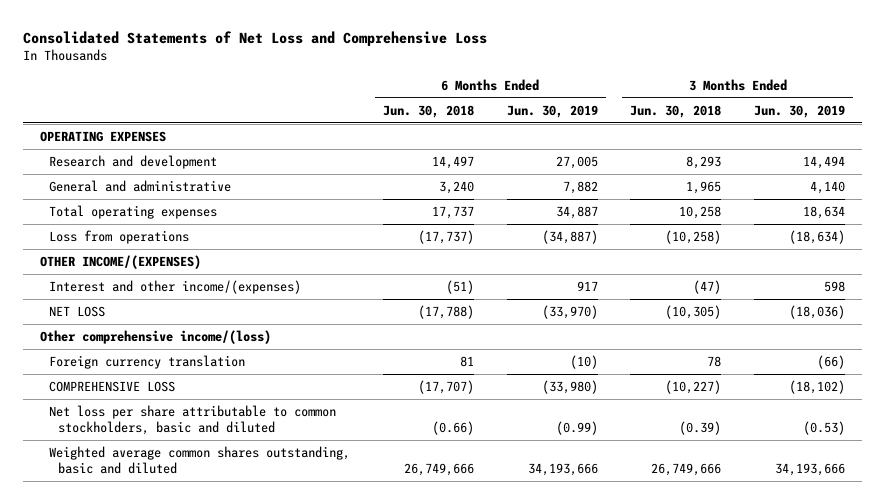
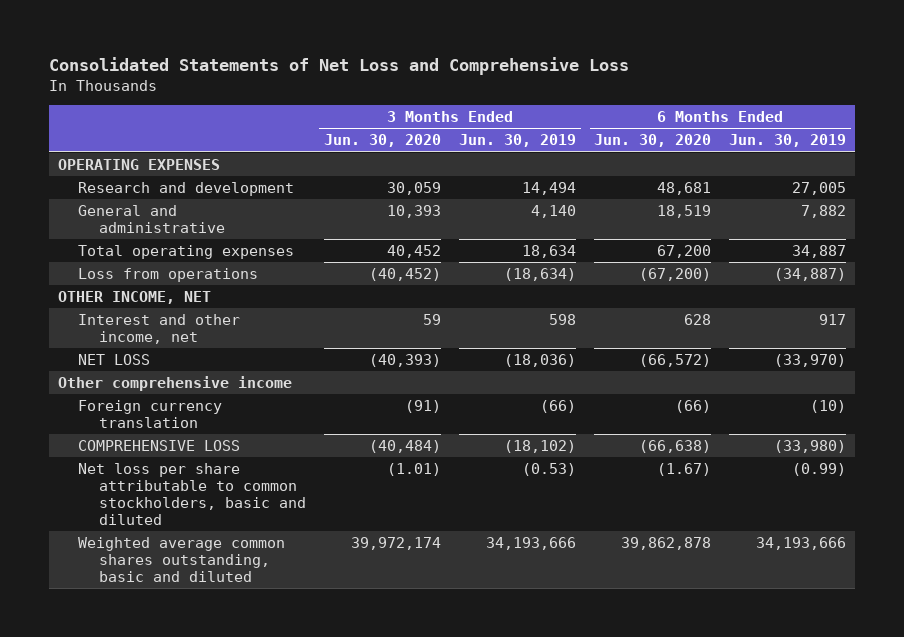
[382,104,474,118] Jun. 30, 2018 -> none
[630,104,722,118] Jun. 30, 2018 -> none
none -> [324,134,442,148] Jun. 30, 2020
none -> [594,134,712,148] Jun. 30, 2020
[39,254,201,269] OTHER INCOME/(EXPENSES) -> [57,290,211,304] OTHER INCOME, NET
[49,279,302,294] Interest and other income/(expenses) -> [78,313,241,344] Interest and other income, net
[39,329,271,344] Other comprehensive income/(loss) -> [57,375,292,391] Other comprehensive income

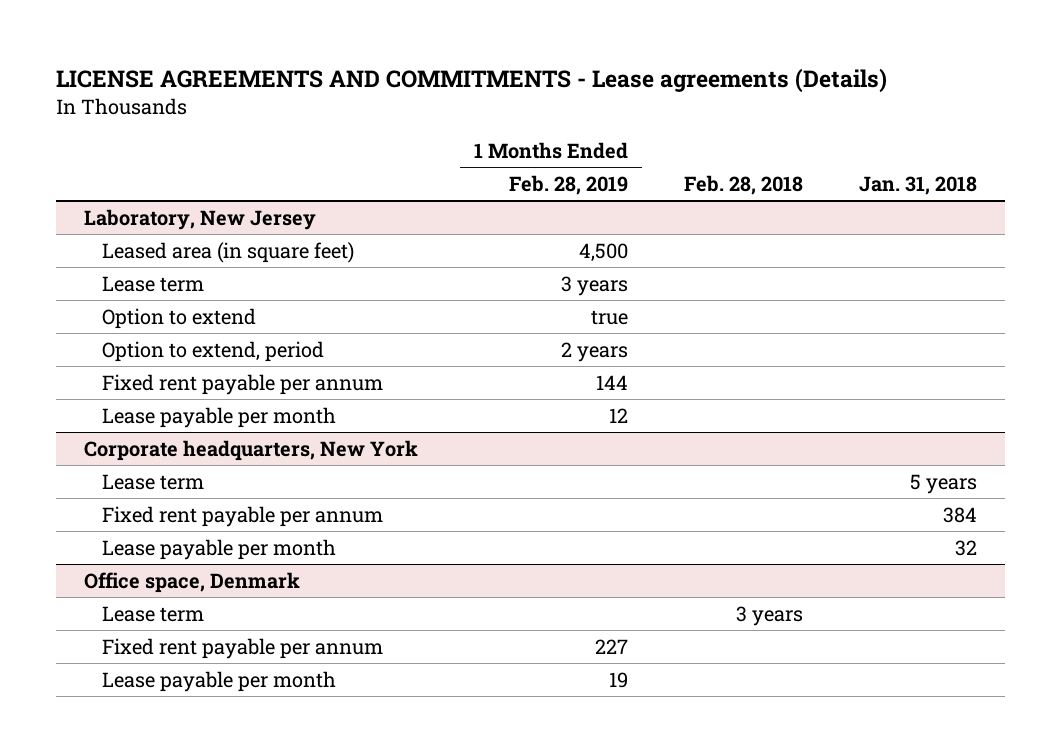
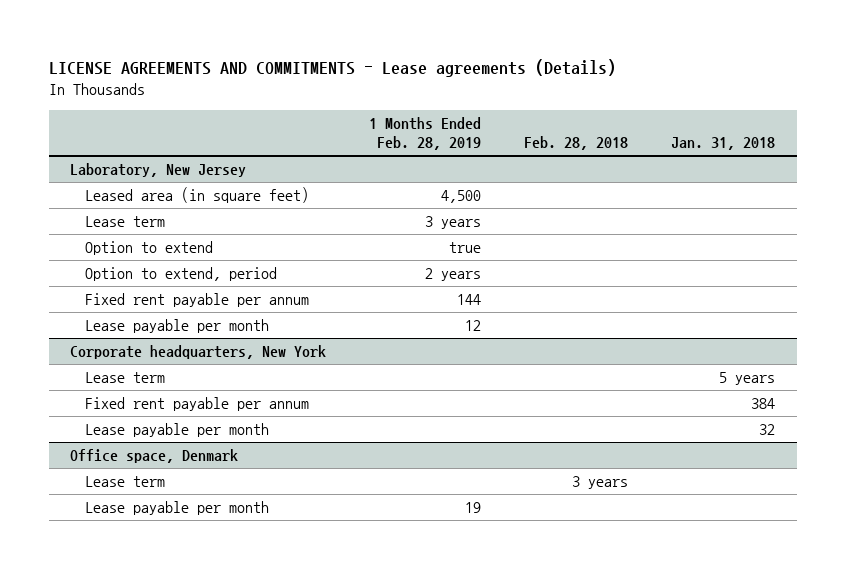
[101,637,383,659] Fixed rent payable per annum -> none

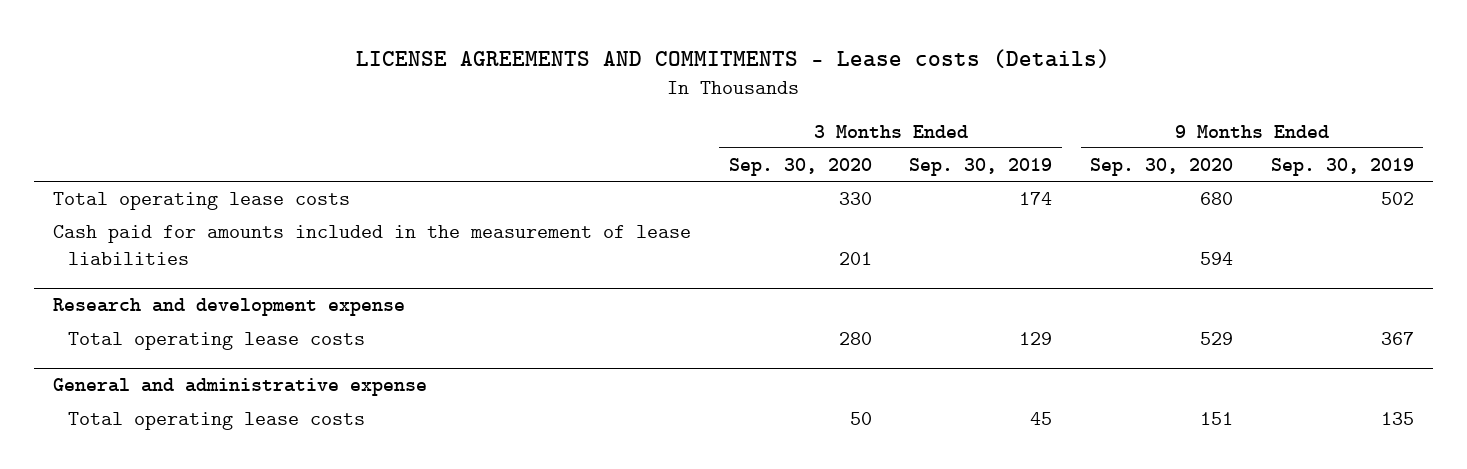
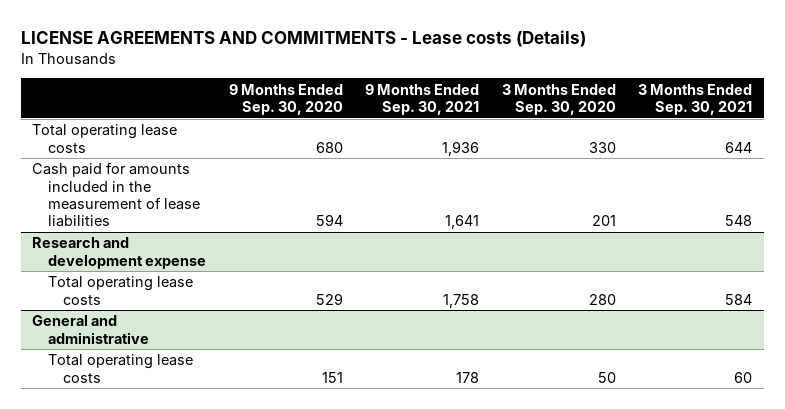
[909,157,1053,176] Sep. 30, 2019 -> none
[1270,157,1414,176] Sep. 30, 2019 -> none
none -> [365,83,480,116] 9 Months Ended Sep. 30, 2021
none -> [638,83,753,116] 3 Months Ended Sep. 30, 2021
[52,378,427,397] General and administrative expense -> [32,315,149,344] General and administrative

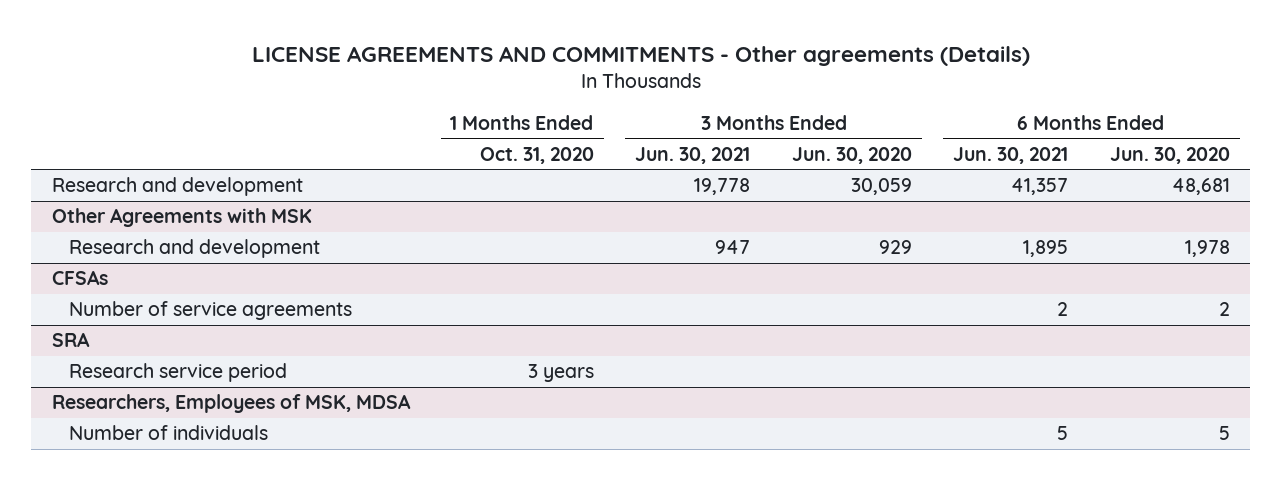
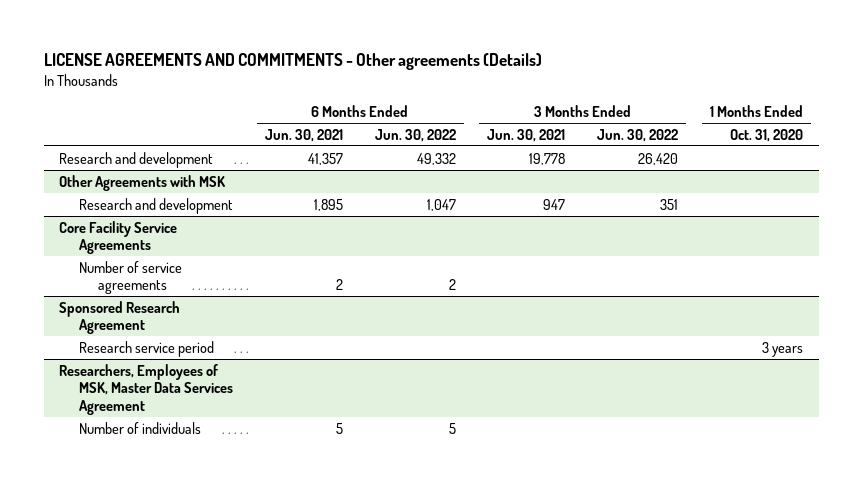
[791,147,912,165] Jun. 30, 2020 -> none
[1109,147,1230,165] Jun. 30, 2020 -> none
none -> [374,128,456,142] Jun. 30, 2022
none -> [597,128,679,142] Jun. 30, 2022
[51,270,108,286] CFSAs -> [59,220,178,255] Core Facility Service Agreements
[51,332,90,348] SRA -> [59,300,181,335] Sponsored Research Agreement
[51,394,411,414] Researchers, Employees of MSK, MDSA -> none
none -> [59,363,233,415] Researchers, Employees of MSK, Master Data Services Agreement

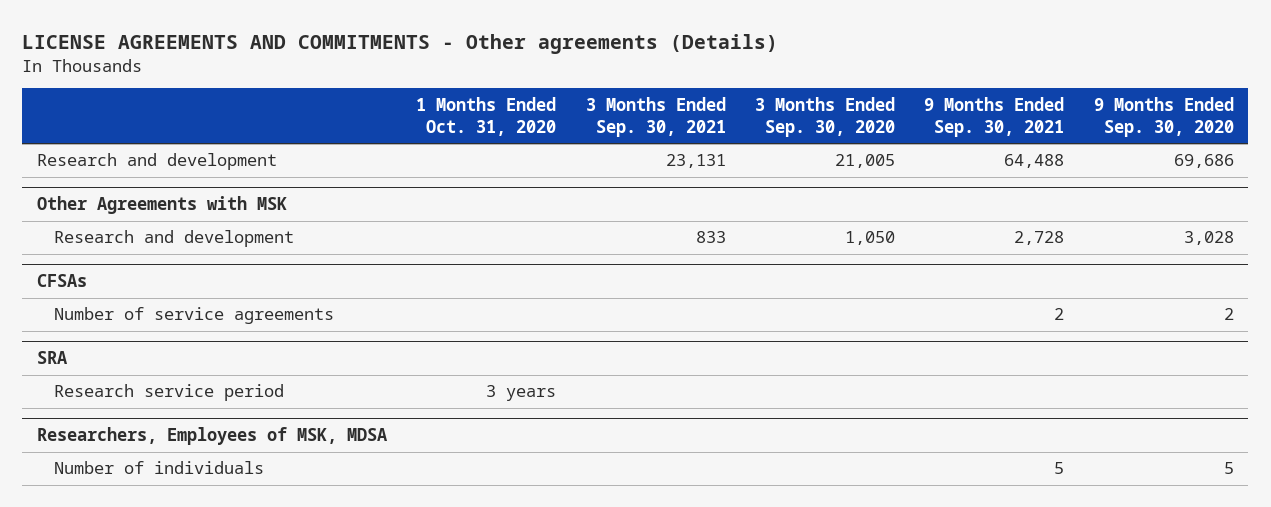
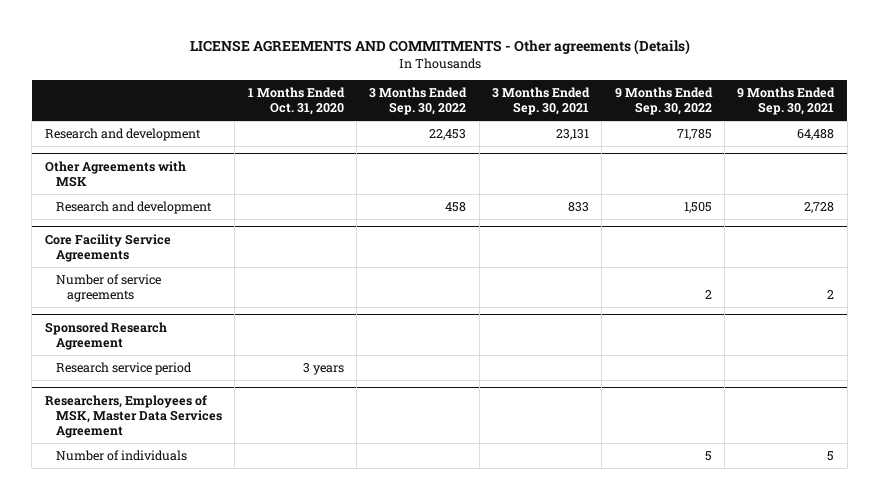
[755,96,896,137] 3 Months Ended Sep. 30, 2020 -> none
[1093,96,1234,137] 9 Months Ended Sep. 30, 2020 -> none
none -> [369,86,468,116] 3 Months Ended Sep. 30, 2022
none -> [614,86,713,116] 9 Months Ended Sep. 30, 2022
[36,274,87,288] CFSAs -> [44,233,171,262] Core Facility Service Agreements
[36,351,68,365] SRA -> [44,321,167,350] Sponsored Research Agreement
[36,427,388,446] Researchers, Employees of MSK, MDSA -> none
none -> [44,394,223,439] Researchers, Employees of MSK, Master Data Services Agreement

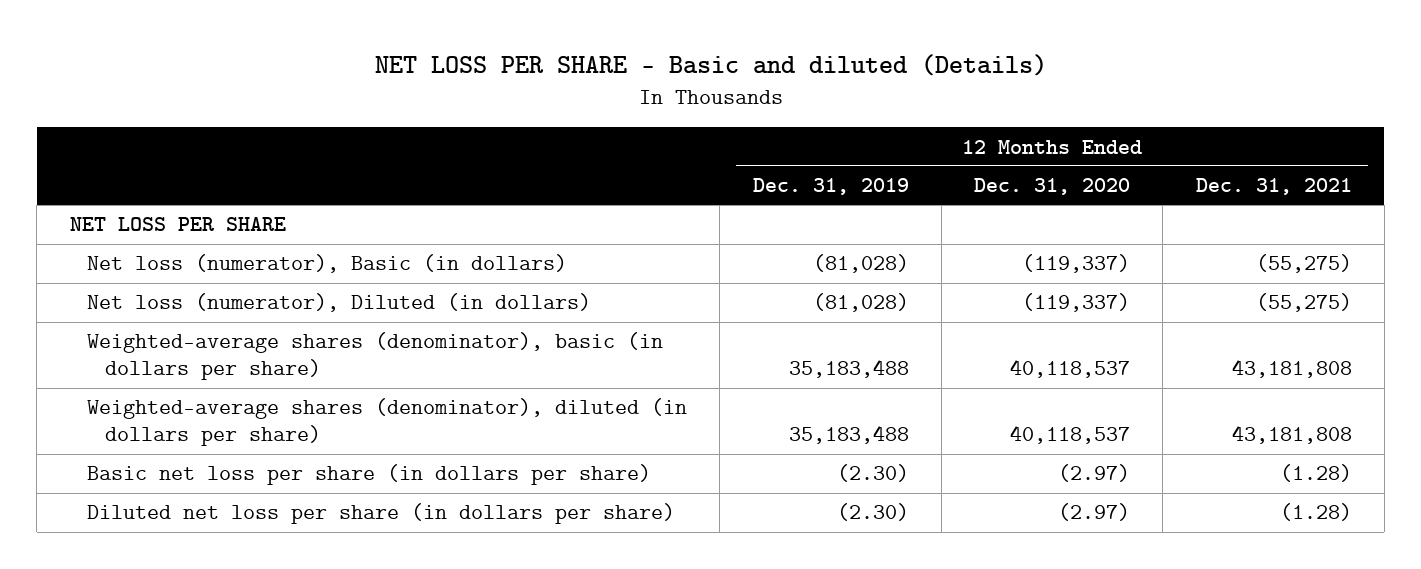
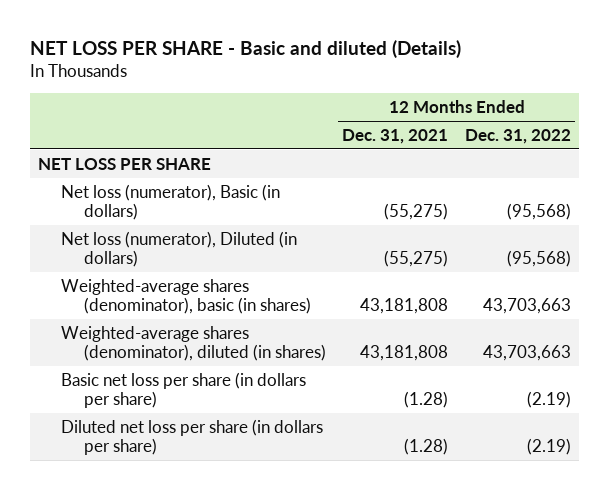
[752,178,909,196] Dec. 31, 2019 -> none
[974,178,1131,196] Dec. 31, 2020 -> none
none -> [464,128,571,144] Dec. 31, 2022
[87,332,664,381] Weighted-average shares (denominator), basic (in dollars per share) -> [60,278,312,314] Weighted-average shares (denominator), basic (in shares)
[87,398,688,447] Weighted-average shares (denominator), diluted (in dollars per share) -> [60,325,327,361] Weighted-average shares (denominator), diluted (in shares)

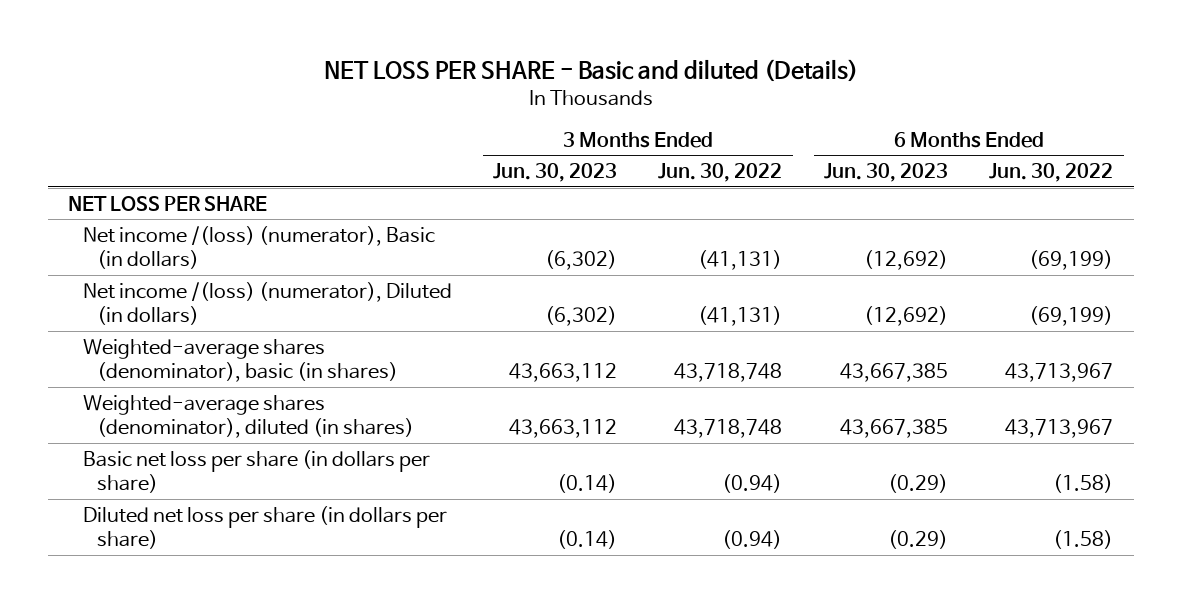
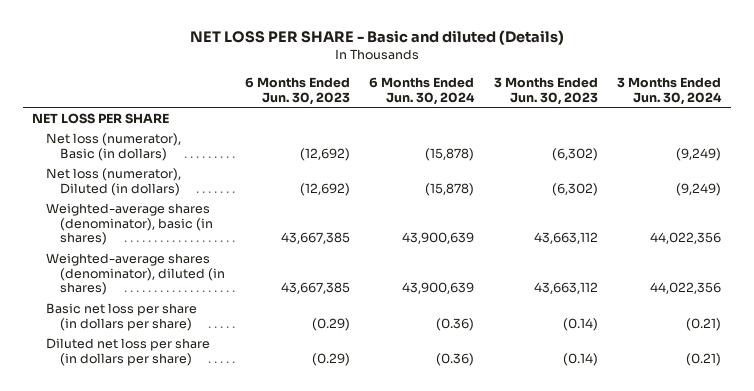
[658,163,783,183] Jun. 30, 2022 -> none
[989,163,1114,183] Jun. 30, 2022 -> none
none -> [369,76,476,105] 6 Months Ended Jun. 30, 2024
none -> [617,76,723,105] 3 Months Ended Jun. 30, 2024
[82,225,435,270] Net income /(loss) (numerator), Basic (in dollars) -> [46,132,182,161] Net loss (numerator), Basic (in dollars)
[82,281,452,326] Net income /(loss) (numerator), Diluted (in dollars) -> [46,167,182,196] Net loss (numerator), Diluted (in dollars)

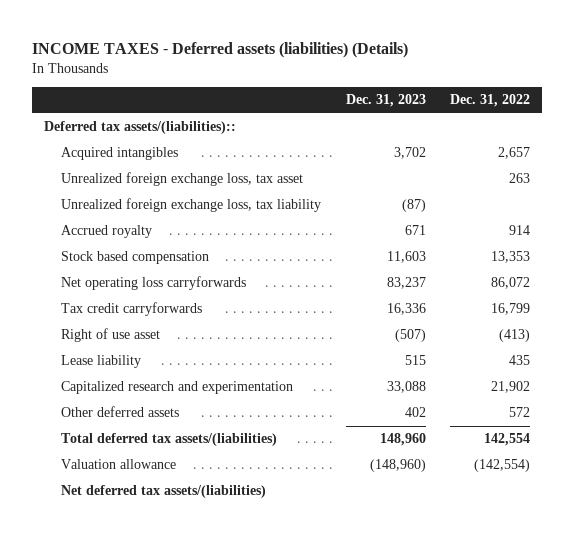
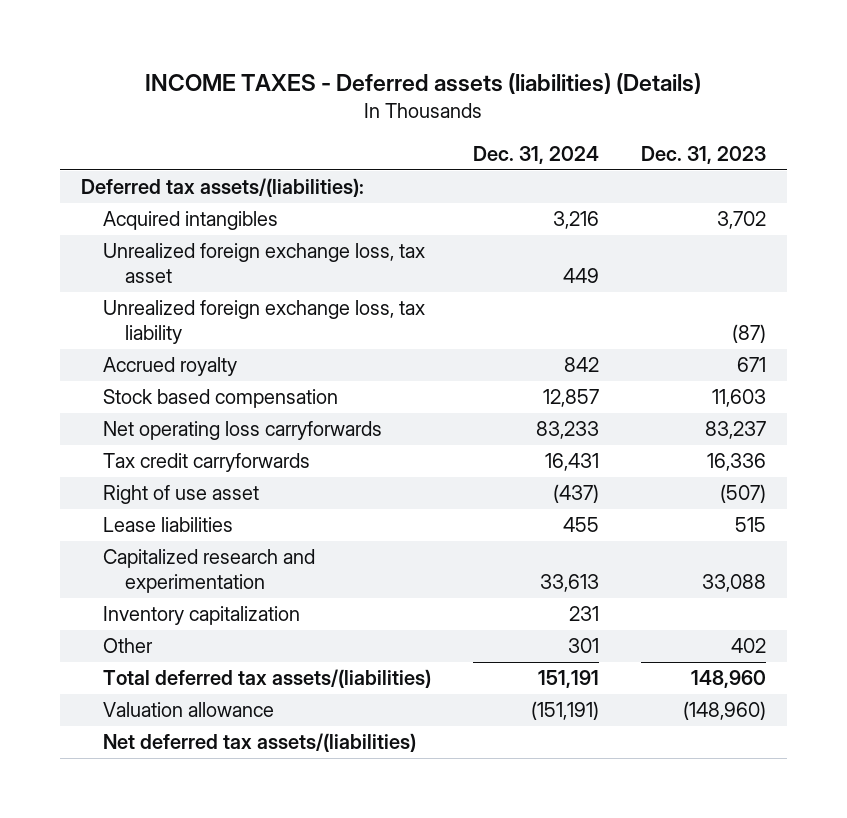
[450,94,531,108] Dec. 31, 2022 -> none
none -> [473,146,600,165] Dec. 31, 2024
[44,121,237,135] Deferred tax assets/(liabilities):: -> [81,178,365,198] Deferred tax assets/(liabilities):
[61,355,142,369] Lease liability -> [103,517,234,533] Lease liabilities
none -> [103,606,301,626] Inventory capitalization
[61,406,180,418] Other deferred assets -> [103,638,154,654] Other

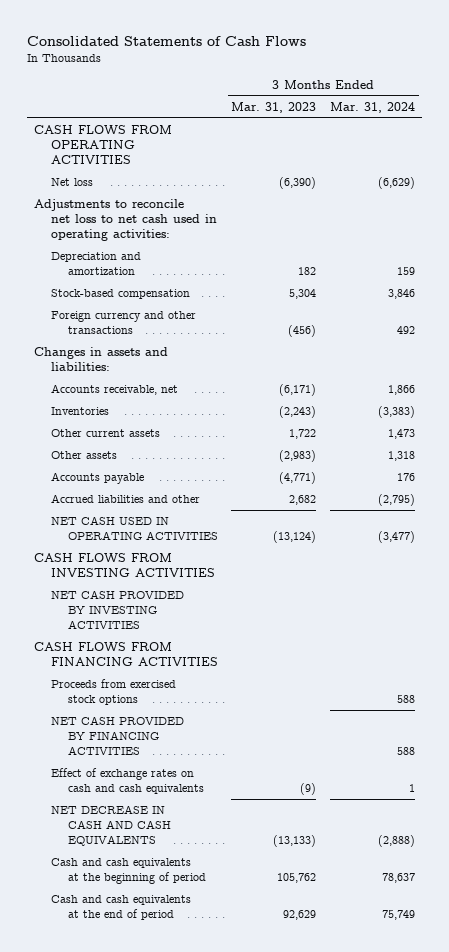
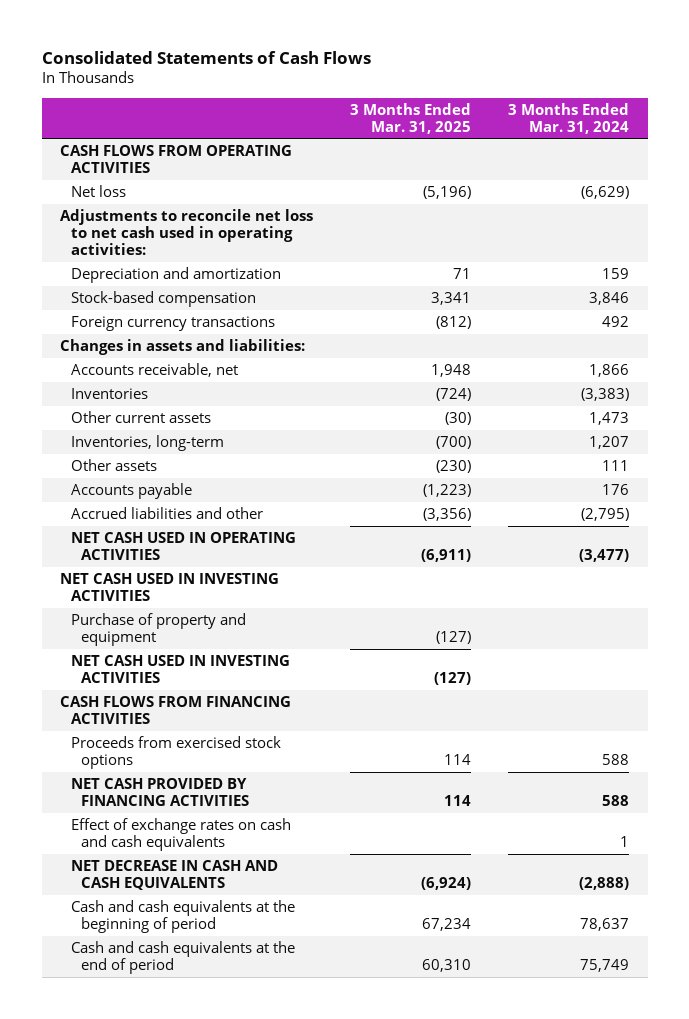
[231,102,317,114] Mar. 31, 2023 -> none
none -> [350,102,472,134] 3 Months Ended Mar. 31, 2025
[50,311,196,335] Foreign currency and other transactions -> [70,315,275,331] Foreign currency transactions
none -> [70,434,224,451] Inventories, long-term
[388,451,416,462] 1,318 -> [602,459,630,471] 111
[33,553,215,578] CASH FLOWS FROM INVESTING ACTIVITIES -> [60,572,280,602] NET CASH USED IN INVESTING ACTIVITIES
none -> [70,612,246,647] Purchase of property and equipment
[50,590,184,629] NET CASH PROVIDED BY INVESTING ACTIVITIES -> [70,654,290,684] NET CASH USED IN INVESTING ACTIVITIES

